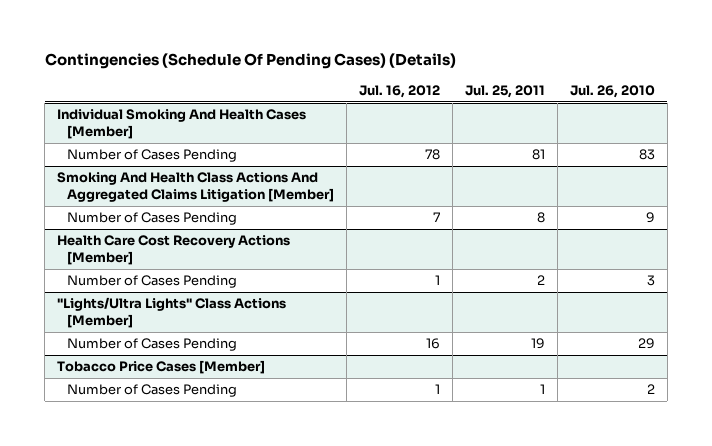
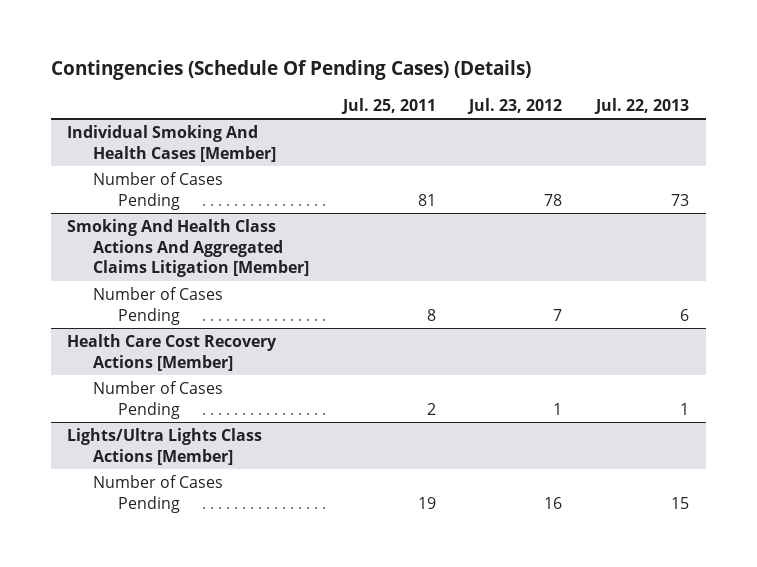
[359,84,441,98] Jul. 16, 2012 -> none
[569,84,655,98] Jul. 26, 2010 -> none
none -> [467,97,563,114] Jul. 23, 2012
none -> [594,97,690,114] Jul. 22, 2013
[57,297,287,329] "Lights/Ultra Lights" Class Actions [Member] -> [67,428,263,465] Lights/Ultra Lights Class Actions [Member]
[57,360,266,375] Tobacco Price Cases [Member] -> none
[67,384,238,398] Number of Cases Pending -> none

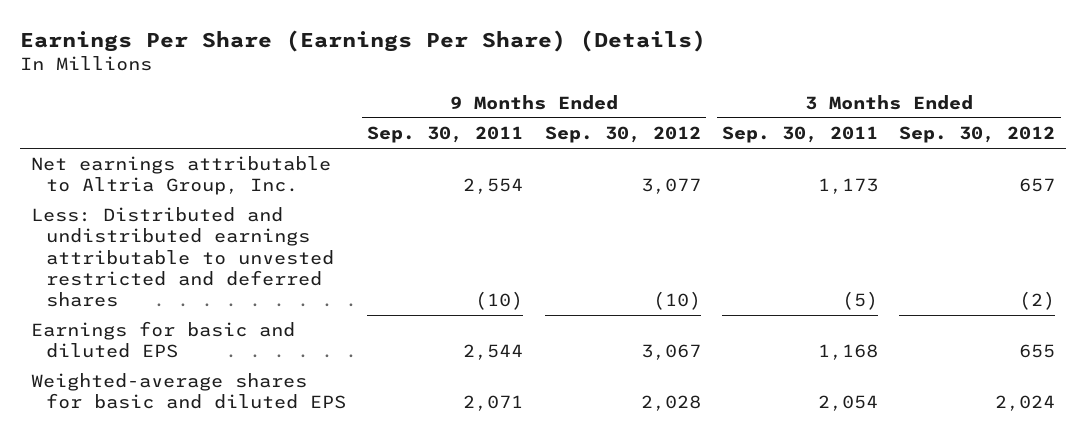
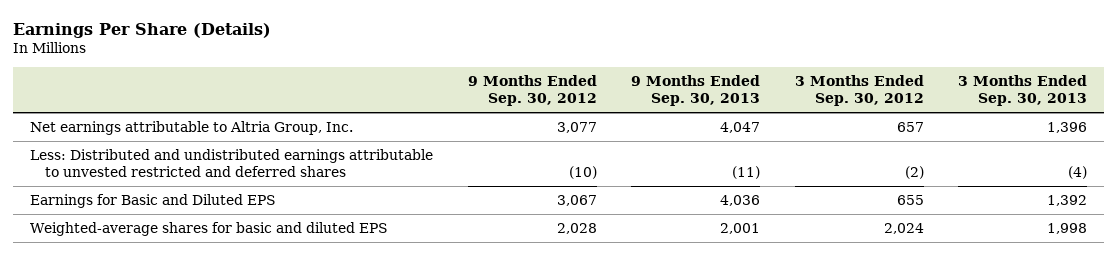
[20,29,707,52] Earnings Per Share (Earnings Per Share) (Details) -> [12,22,271,38] Earnings Per Share (Details)
[367,126,524,144] Sep. 30, 2011 -> none
[722,126,879,144] Sep. 30, 2011 -> none
none -> [631,75,761,107] 9 Months Ended Sep. 30, 2013
none -> [958,75,1088,107] 3 Months Ended Sep. 30, 2013
[30,321,295,359] Earnings for basic and diluted EPS -> [30,194,277,209] Earnings for Basic and Diluted EPS

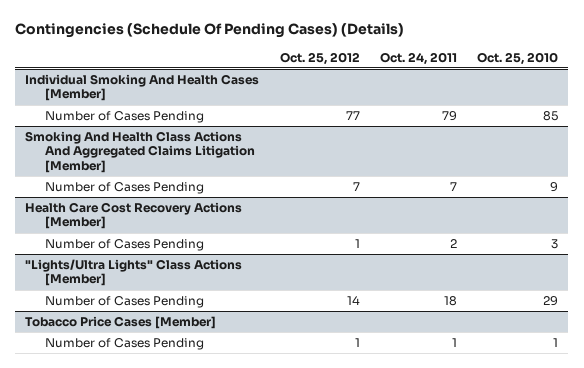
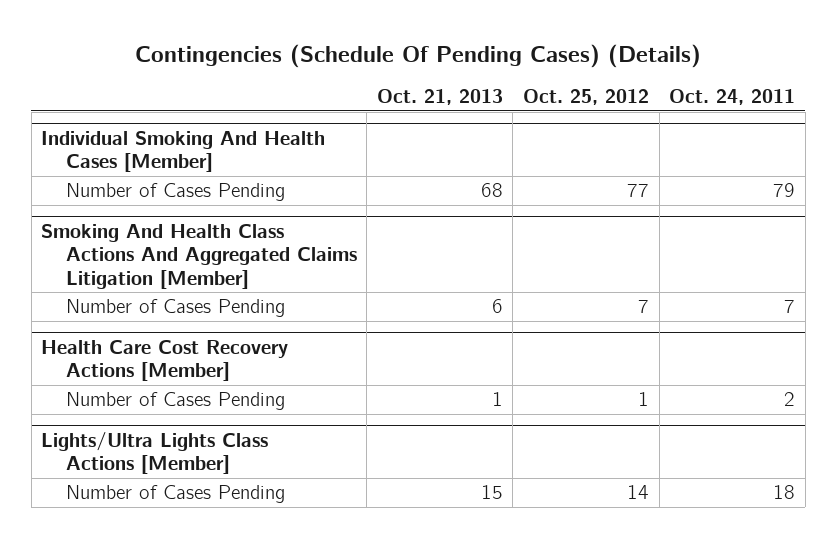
[477,51,559,65] Oct. 25, 2010 -> none
none -> [376,89,503,106] Oct. 21, 2013
[25,259,243,287] "Lights/Ultra Lights" Class Actions [Member] -> [41,431,269,475] Lights/Ultra Lights Class Actions [Member]
[25,316,217,330] Tobacco Price Cases [Member] -> none
[44,338,204,351] Number of Cases Pending -> none

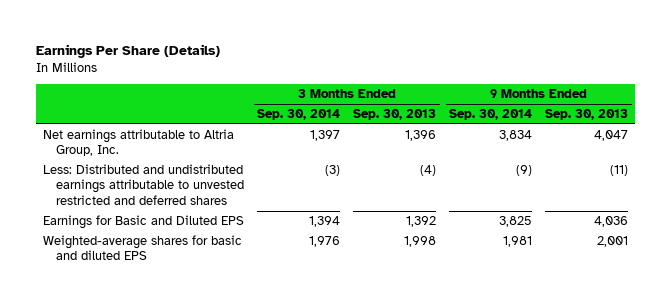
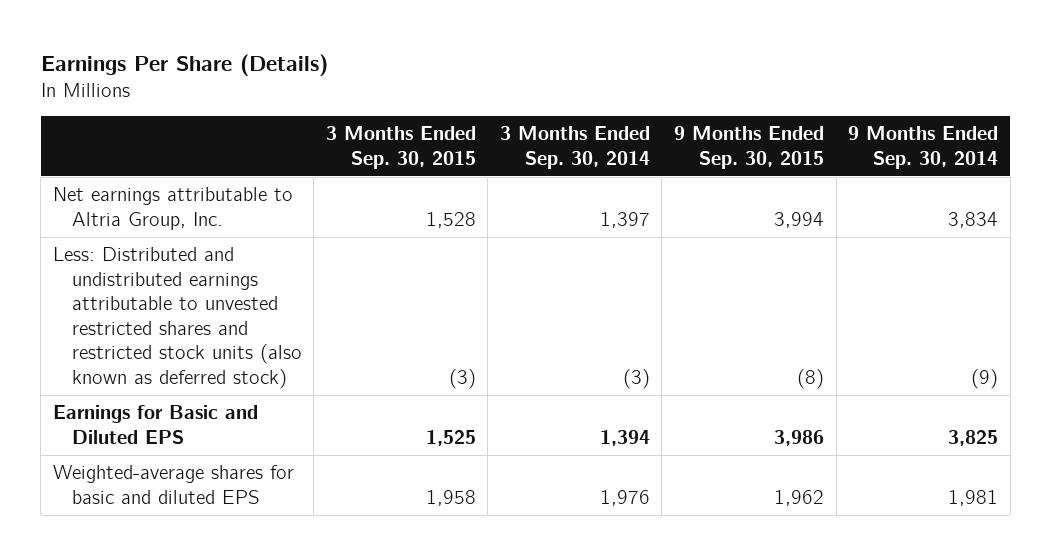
[353,109,437,121] Sep. 30, 2013 -> none
[545,109,629,121] Sep. 30, 2013 -> none
none -> [325,126,476,169] 3 Months Ended Sep. 30, 2015
none -> [673,126,824,169] 9 Months Ended Sep. 30, 2015
[42,164,245,205] Less: Distributed and undistributed earnings attributable to unvested restricted and deferred shares -> [52,247,302,389] Less: Distributed and undistributed earnings attributable to unvested restricted shares and restricted stock units (also known as deferred stock)

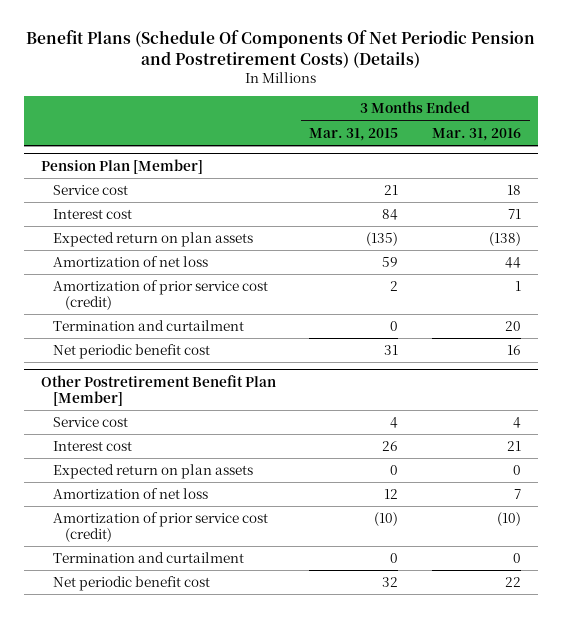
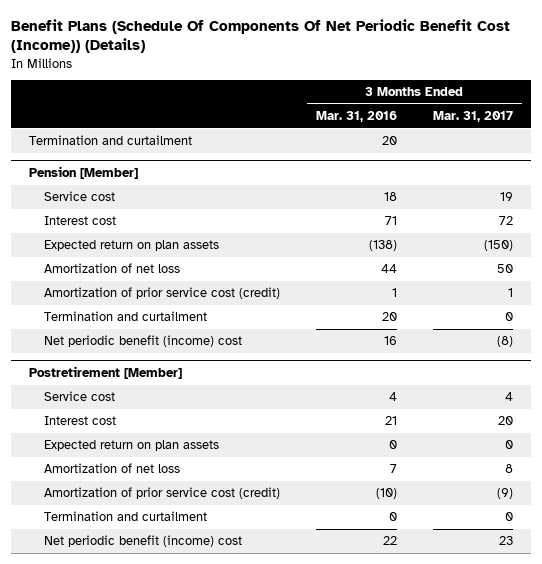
[25,30,535,69] Benefit Plans (Schedule Of Components Of Net Periodic Pension and Postretirement Costs) (Details) -> [11,18,511,54] Benefit Plans (Schedule Of Components Of Net Periodic Benefit Cost (Income)) (Details)
[309,127,399,141] Mar. 31, 2015 -> none
none -> [432,111,513,123] Mar. 31, 2017
none -> [29,135,193,146] Termination and curtailment
[40,158,203,174] Pension Plan [Member] -> [29,165,139,179] Pension [Member]
[52,344,210,360] Net periodic benefit cost -> [43,335,242,348] Net periodic benefit (income) cost
[40,374,276,406] Other Postretirement Benefit Plan [Member] -> [29,365,183,379] Postretirement [Member]
[52,576,210,592] Net periodic benefit cost -> [43,535,242,548] Net periodic benefit (income) cost

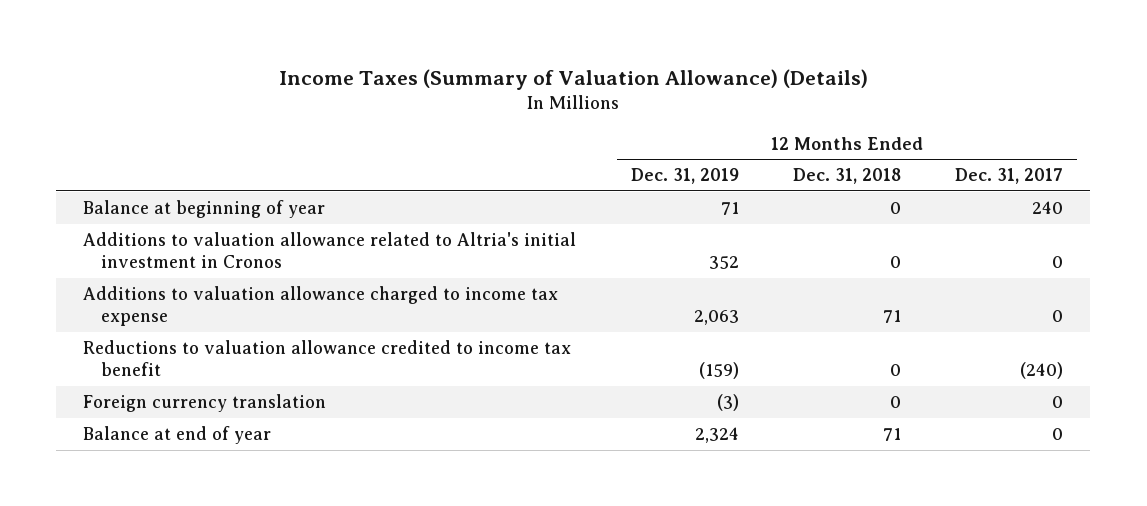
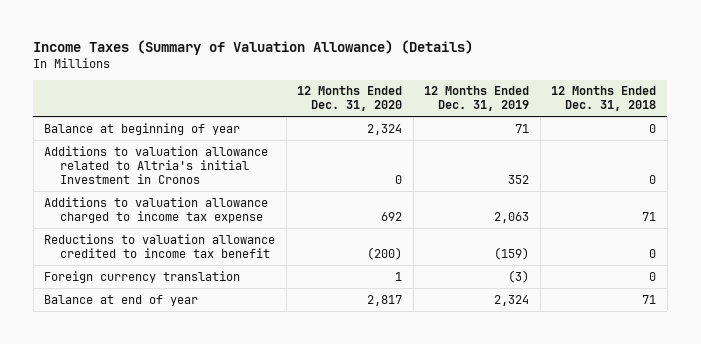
[955,168,1064,185] Dec. 31, 2017 -> none
none -> [297,86,403,112] 12 Months Ended Dec. 31, 2020
[83,232,577,269] Additions to valuation allowance related to Altria's initial investment in Cronos -> [44,145,269,184] Additions to valuation allowance related to Altria's initial Investment in Cronos

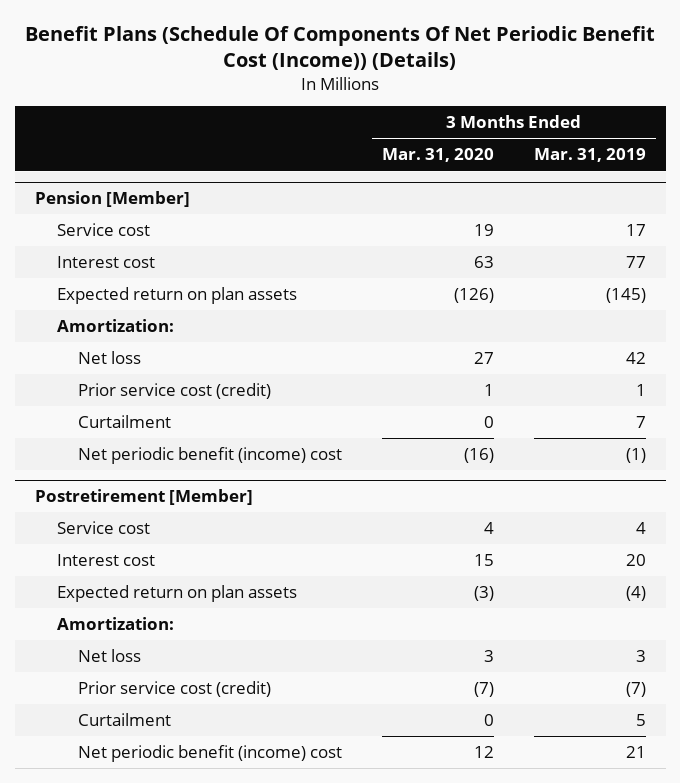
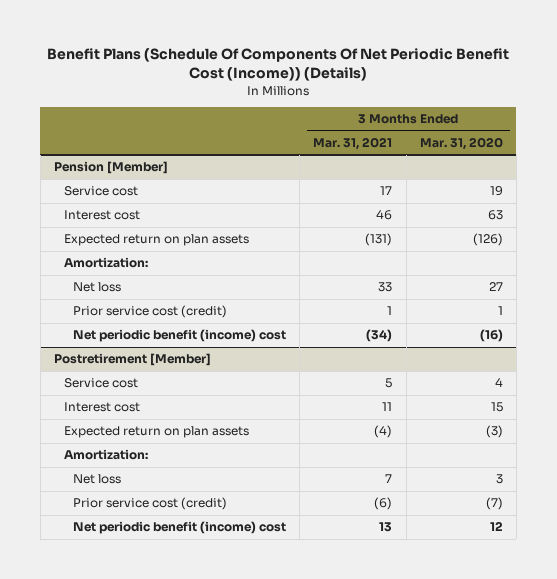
[533,148,646,163] Mar. 31, 2019 -> none
none -> [313,136,393,150] Mar. 31, 2021
[78,415,172,429] Curtailment -> none
[78,713,172,727] Curtailment -> none

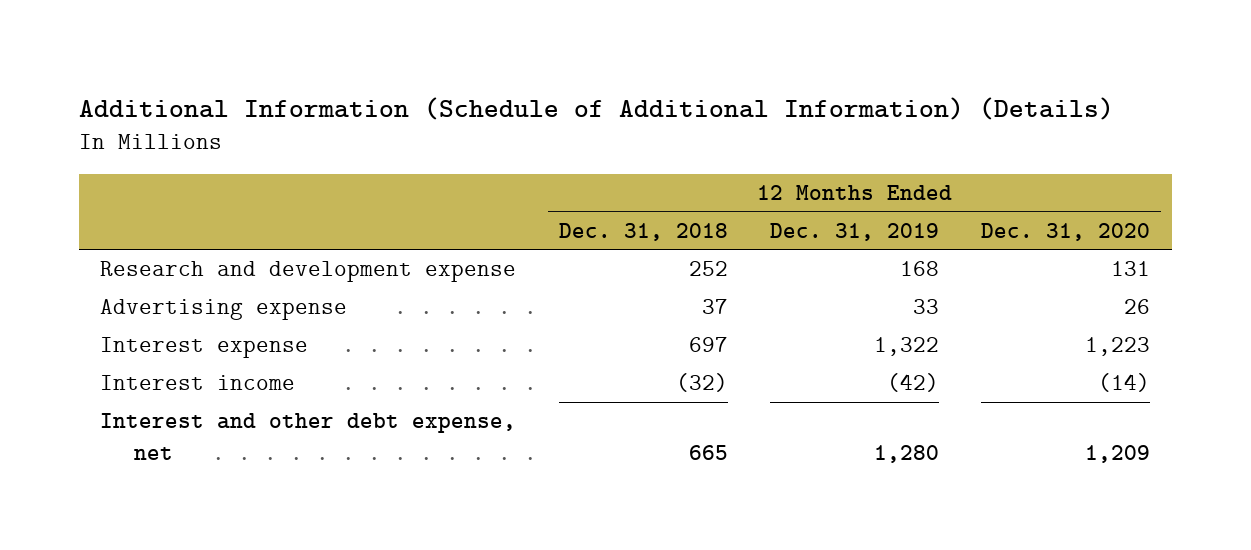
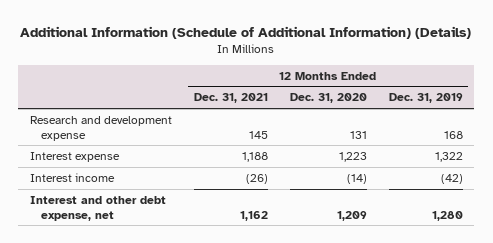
[558,222,728,241] Dec. 31, 2018 -> none
none -> [193,93,268,104] Dec. 31, 2021
[100,299,348,321] Advertising expense -> none

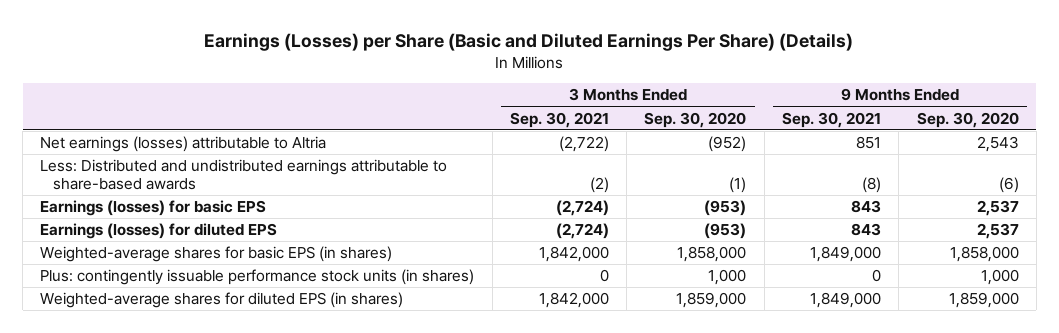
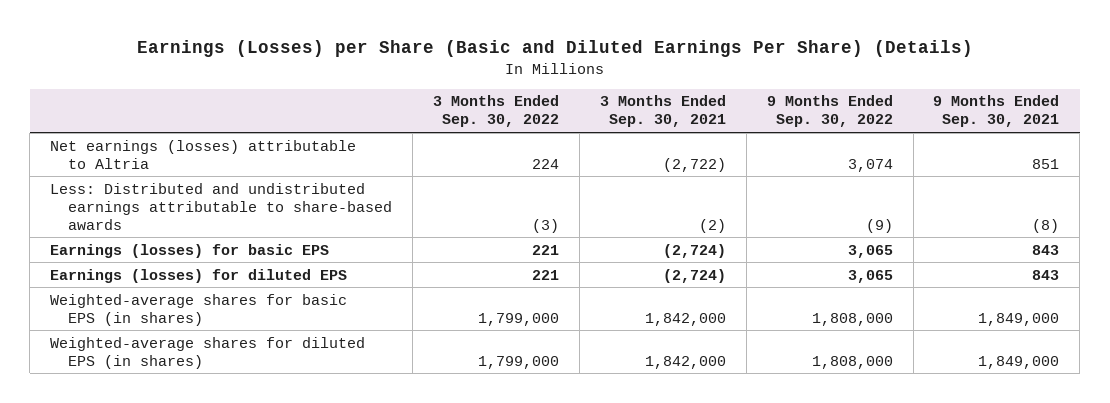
[644,111,747,128] Sep. 30, 2020 -> none
[916,111,1019,128] Sep. 30, 2020 -> none
none -> [432,95,559,128] 3 Months Ended Sep. 30, 2022
none -> [766,95,893,128] 9 Months Ended Sep. 30, 2022
[40,269,475,286] Plus: contingently issuable performance stock units (in shares) -> none

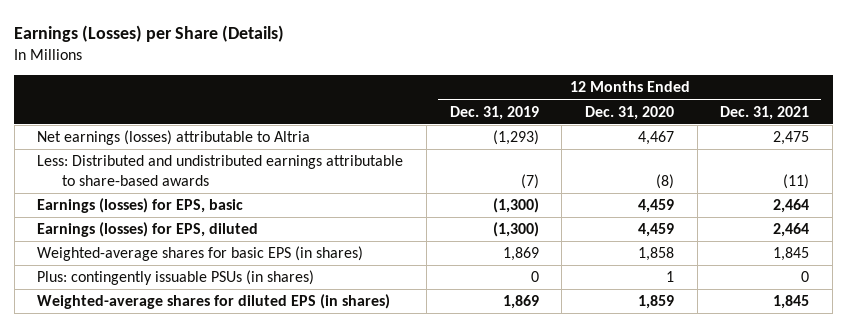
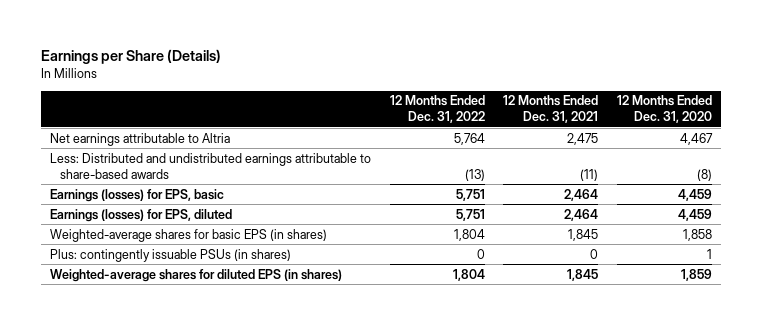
[14,24,285,42] Earnings (Losses) per Share (Details) -> [40,48,221,64] Earnings per Share (Details)
[449,105,539,120] Dec. 31, 2019 -> none
none -> [389,95,485,124] 12 Months Ended Dec. 31, 2022
[37,130,311,146] Net earnings (losses) attributable to Altria -> [50,132,231,146] Net earnings attributable to Altria

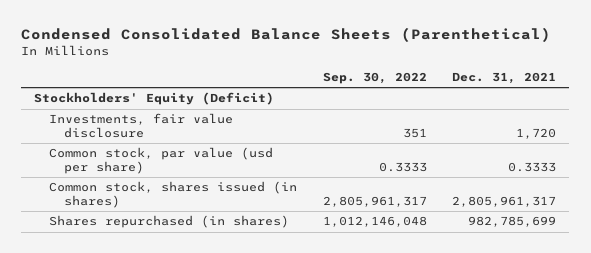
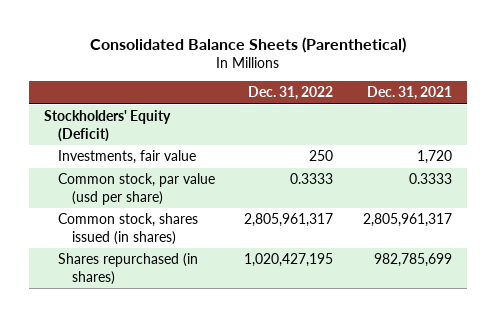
[21,27,552,43] Condensed Consolidated Balance Sheets (Parenthetical) -> [89,36,406,53] Consolidated Balance Sheets (Parenthetical)
[322,71,427,84] Sep. 30, 2022 -> none
none -> [248,86,334,101] Dec. 31, 2022
[49,113,234,138] Investments, fair value disclosure -> [57,150,196,165] Investments, fair value

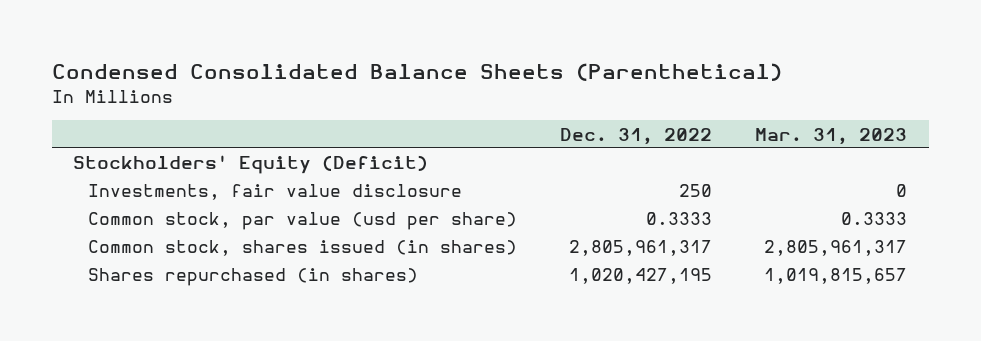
[89,36,406,53] Consolidated Balance Sheets (Parenthetical) -> [51,63,782,82] Condensed Consolidated Balance Sheets (Parenthetical)
[366,86,452,101] Dec. 31, 2021 -> none
none -> [755,127,908,145] Mar. 31, 2023
[57,150,196,165] Investments, fair value -> [87,184,462,201] Investments, fair value disclosure

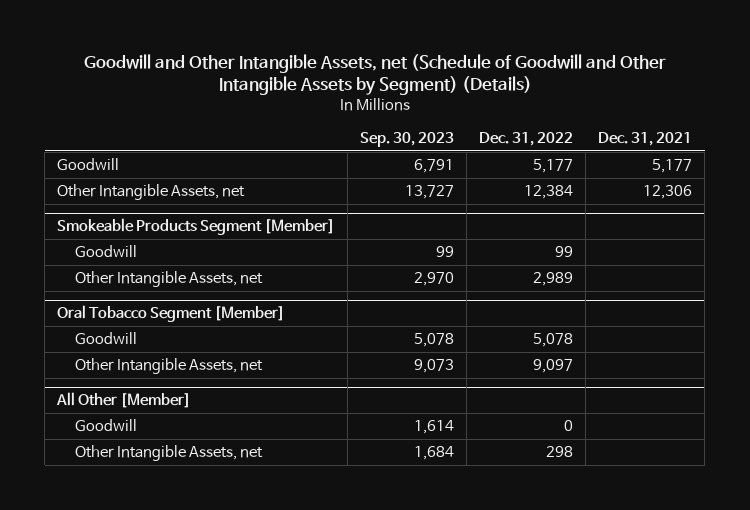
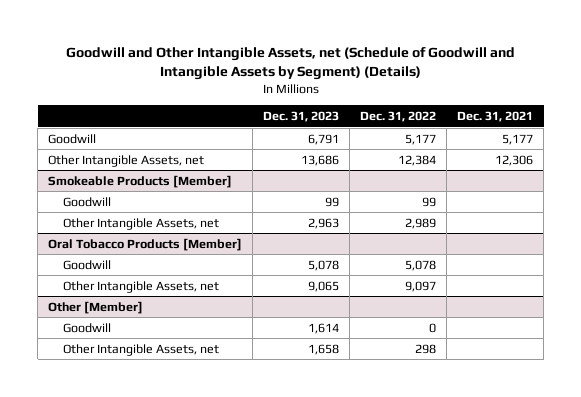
[83,53,666,96] Goodwill and Other Intangible Assets, net (Schedule of Goodwill and Other Intangible Assets by Segment) (Details) -> [65,47,515,81] Goodwill and Other Intangible Assets, net (Schedule of Goodwill and Intangible Assets by Segment) (Details)
[360,131,455,147] Sep. 30, 2023 -> none
none -> [263,111,340,123] Dec. 31, 2023
[57,218,336,236] Smokeable Products Segment [Member] -> [48,174,233,188] Smokeable Products [Member]
[57,305,286,323] Oral Tobacco Segment [Member] -> [48,237,243,251] Oral Tobacco Products [Member]
[56,392,192,409] All Other [Member] -> [48,300,144,314] Other [Member]

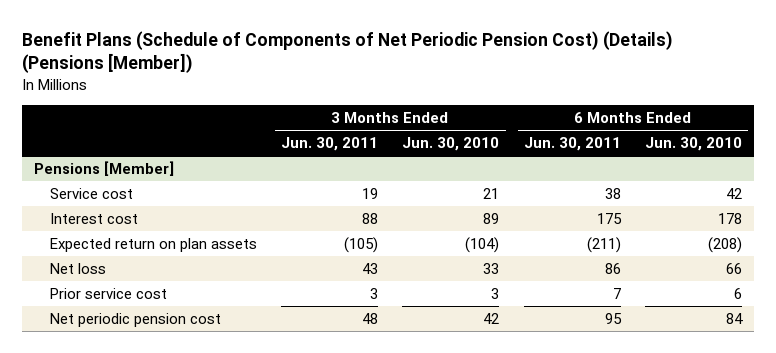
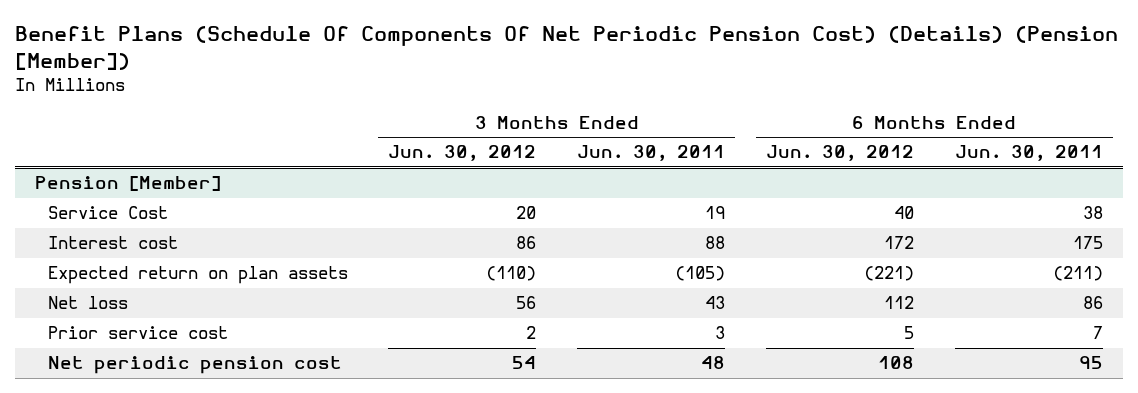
[22,30,674,74] Benefit Plans (Schedule of Components of Net Periodic Pension Cost) (Details) (Pensions [Member]) -> [14,26,1118,70] Benefit Plans (Schedule Of Components Of Net Periodic Pension Cost) (Details) (Pension [Member])
[402,136,500,151] Jun. 30, 2010 -> none
[645,136,743,151] Jun. 30, 2010 -> none
none -> [388,145,537,162] Jun. 30, 2012
none -> [766,145,915,162] Jun. 30, 2012
[34,160,175,176] Pensions [Member] -> [35,176,222,192] Pension [Member]
[49,187,133,199] Service cost -> [47,206,168,220] Service Cost

